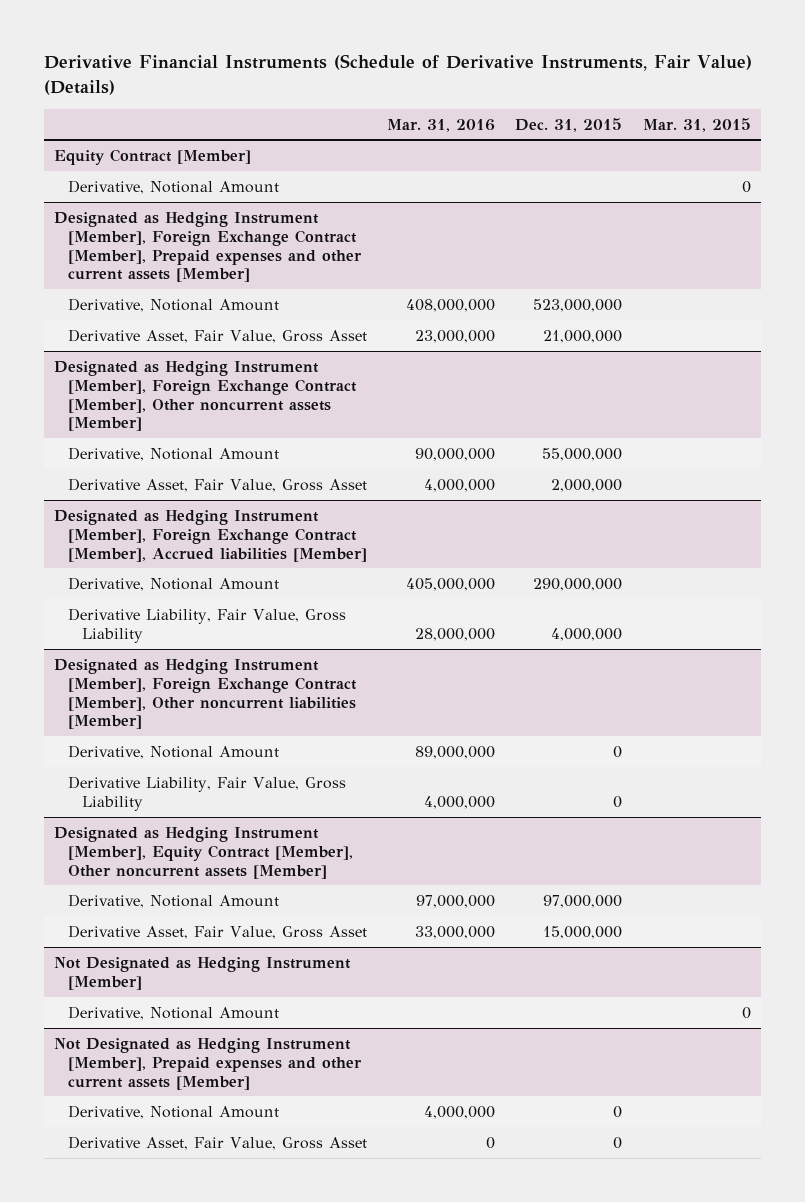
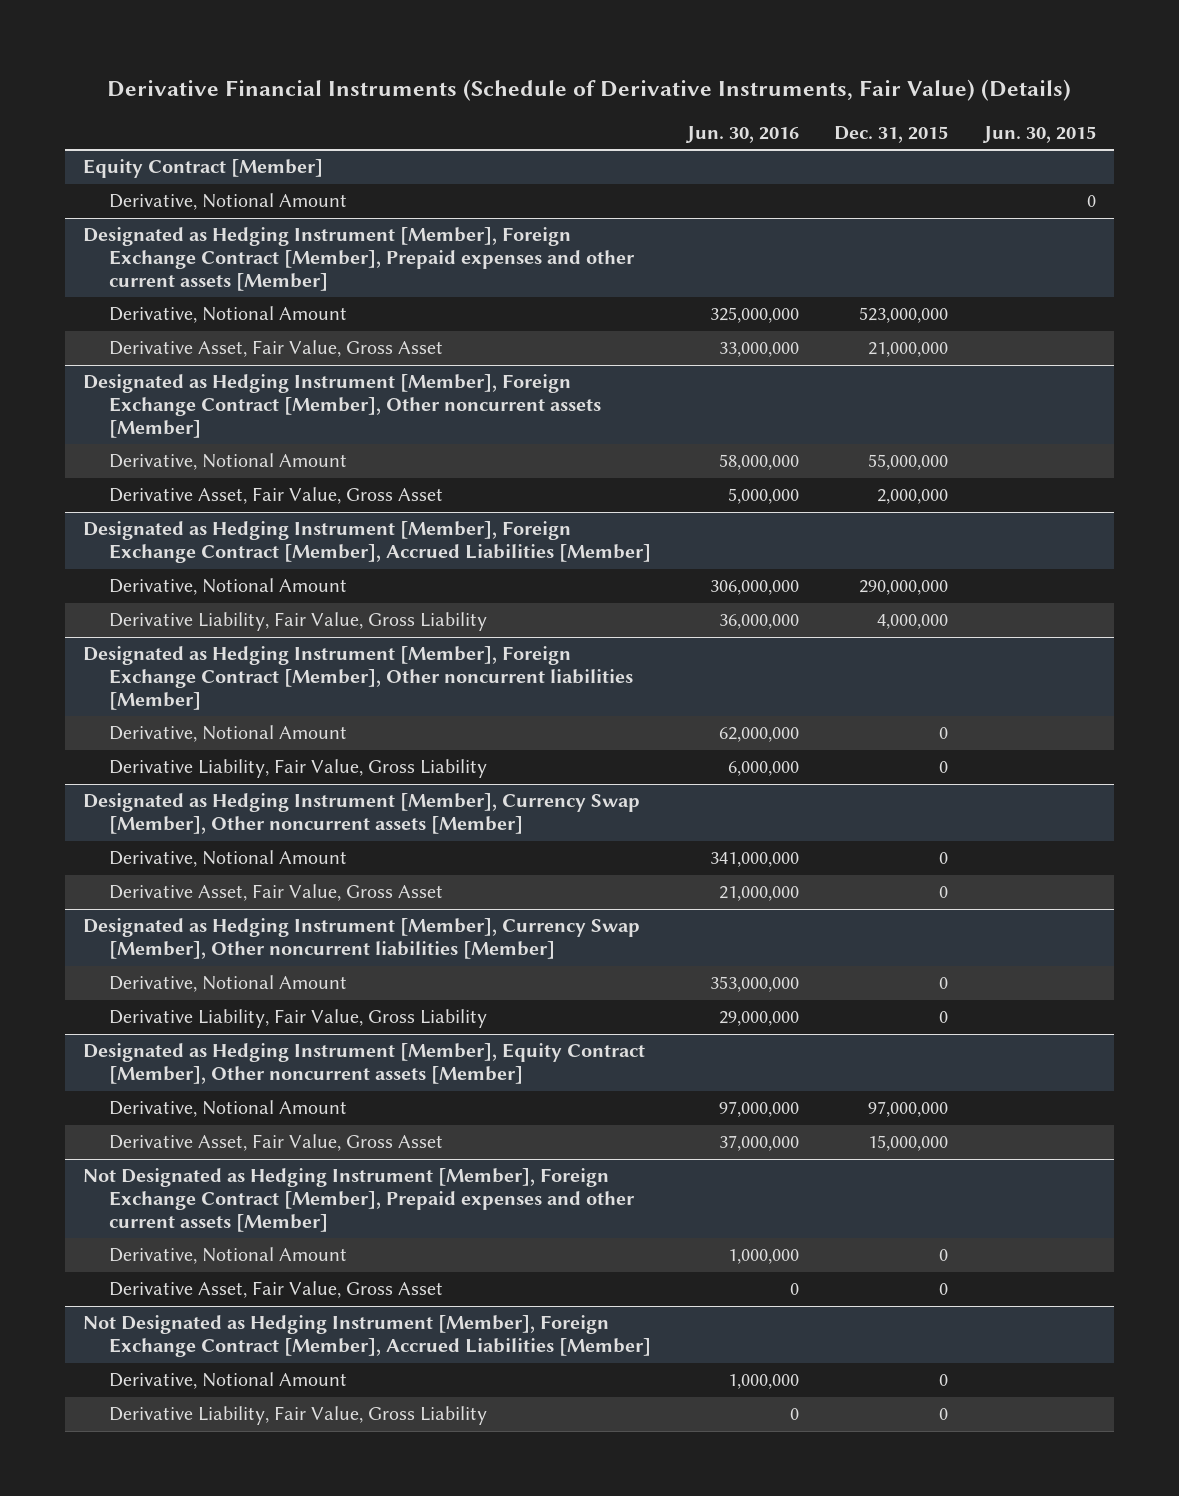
[387,118,496,132] Mar. 31, 2016 -> none
[642,117,751,132] Mar. 31, 2015 -> none
none -> [684,125,799,143] Jun. 30, 2016
none -> [982,125,1097,143] Jun. 30, 2015
[53,509,367,562] Designated as Hedging Instrument [Member], Foreign Exchange Contract [Member], Accrued liabilities [Member] -> [82,521,651,564] Designated as Hedging Instrument [Member], Foreign Exchange Contract [Member], Accrued Liabilities [Member]
none -> [82,793,640,835] Designated as Hedging Instrument [Member], Currency Swap [Member], Other noncurrent assets [Member]
none -> [108,850,347,868] Derivative, Notional Amount
none -> [108,884,443,902] Derivative Asset, Fair Value, Gross Asset
none -> [82,918,640,960] Designated as Hedging Instrument [Member], Currency Swap [Member], Other noncurrent liabilities [Member]
none -> [108,975,347,993] Derivative, Notional Amount
none -> [108,1009,487,1029] Derivative Liability, Fair Value, Gross Liability
[53,956,351,990] Not Designated as Hedging Instrument [Member] -> none
[67,1005,279,1020] Derivative, Notional Amount -> none
[53,1037,362,1090] Not Designated as Hedging Instrument [Member], Prepaid expenses and other current assets [Member] -> [82,1168,635,1233] Not Designated as Hedging Instrument [Member], Foreign Exchange Contract [Member], Prepaid expenses and other current assets [Member]
none -> [82,1315,651,1358] Not Designated as Hedging Instrument [Member], Foreign Exchange Contract [Member], Accrued Liabilities [Member]
none -> [108,1372,347,1390] Derivative, Notional Amount
none -> [108,1406,487,1426] Derivative Liability, Fair Value, Gross Liability

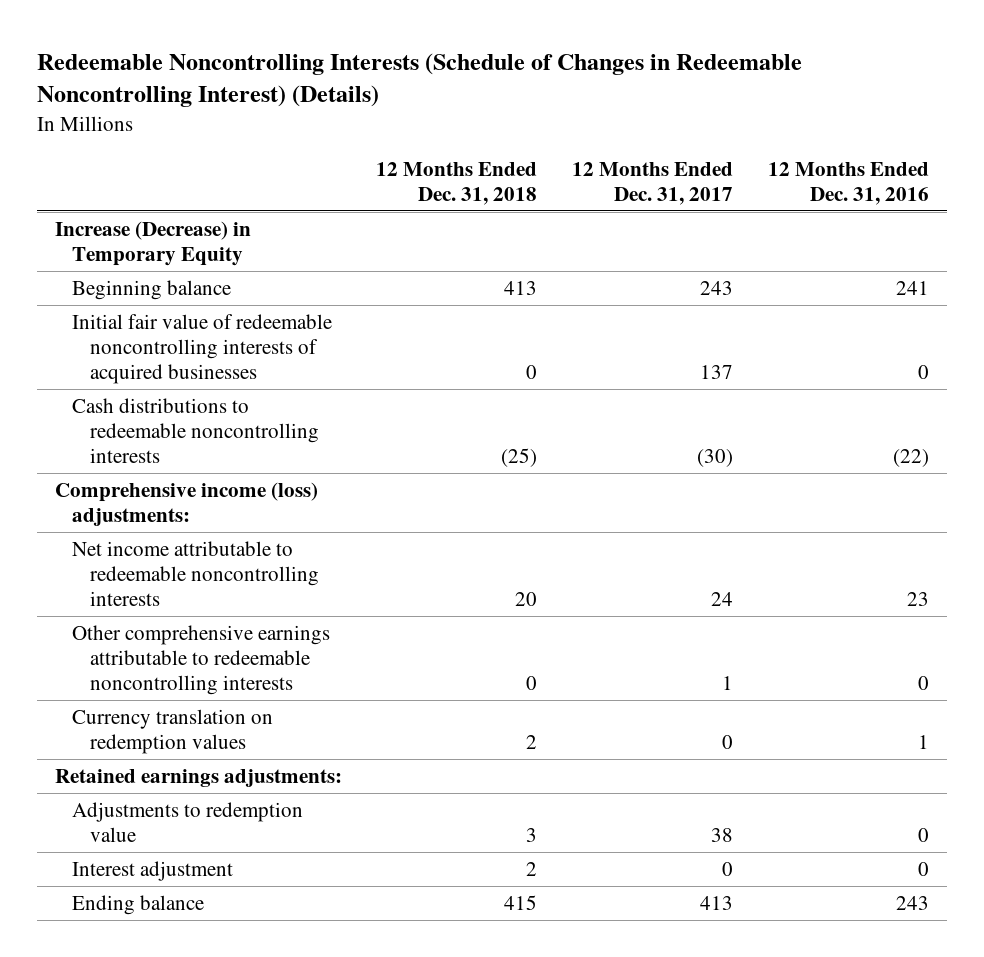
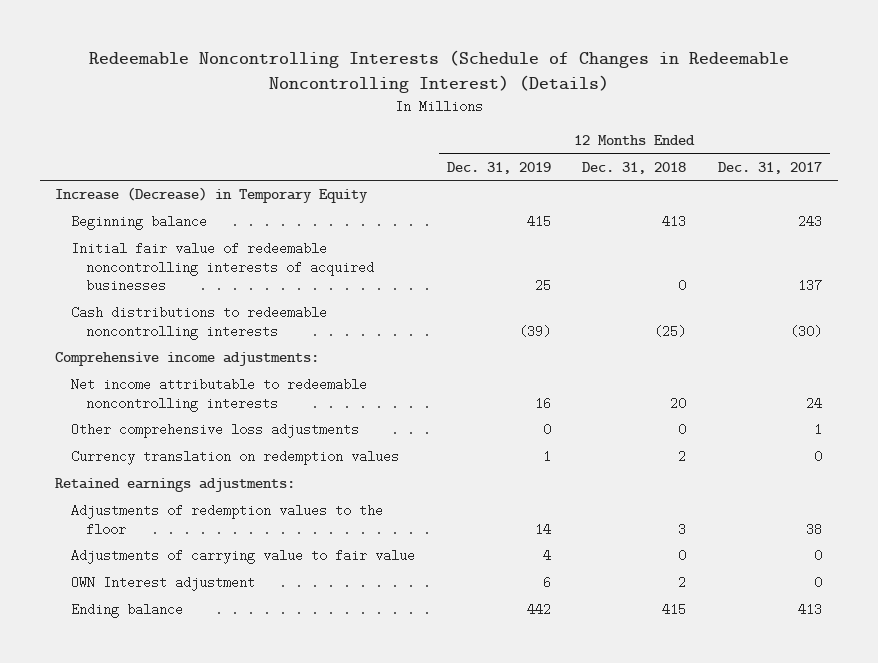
[768,161,930,205] 12 Months Ended Dec. 31, 2016 -> none
none -> [446,161,551,174] Dec. 31, 2019
[54,481,318,527] Comprehensive income (loss) adjustments: -> [55,352,320,367] Comprehensive income adjustments:
[72,624,331,696] Other comprehensive earnings attributable to redeemable noncontrolling interests -> [70,423,359,439] Other comprehensive loss adjustments
[72,801,304,843] Adjustments to redemption value -> [70,504,383,536] Adjustments of redemption values to the floor
none -> [70,549,415,565] Adjustments of carrying value to fair value
[72,860,234,881] Interest adjustment -> [70,576,255,592] OWN Interest adjustment

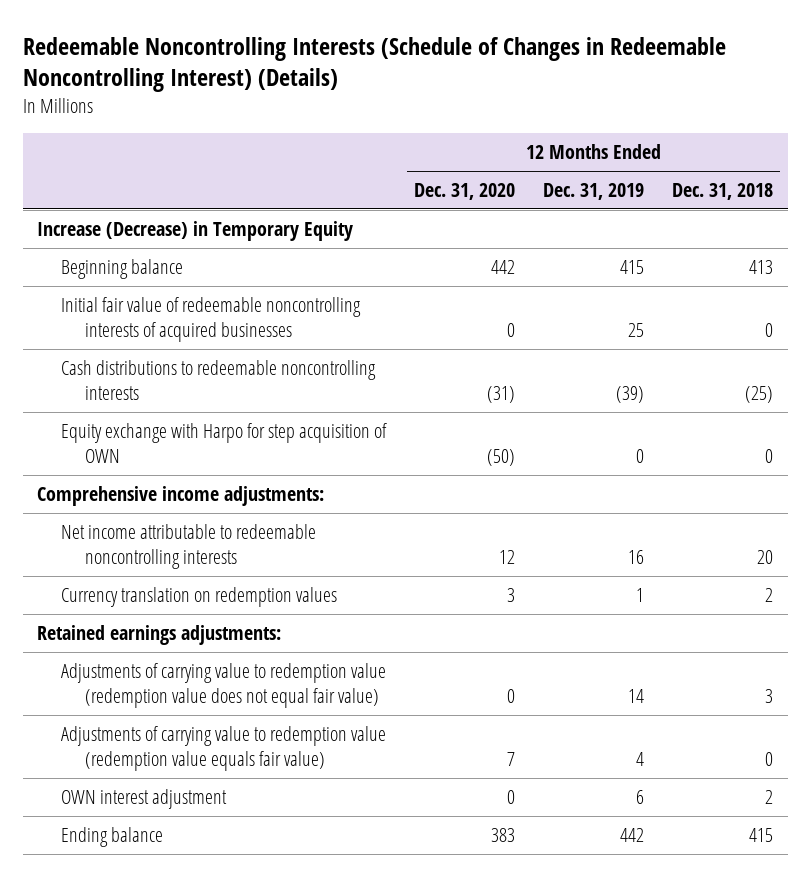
[718,161,823,174] Dec. 31, 2017 -> none
none -> [414,182,516,200] Dec. 31, 2020
none -> [61,422,388,464] Equity exchange with Harpo for step acquisition of OWN
[70,423,359,439] Other comprehensive loss adjustments -> none
[70,504,383,536] Adjustments of redemption values to the floor -> [61,662,387,709] Adjustments of carrying value to redemption value (redemption value does not equal fair value)
[70,549,415,565] Adjustments of carrying value to fair value -> [61,725,387,772] Adjustments of carrying value to redemption value (redemption value equals fair value)
[70,576,255,592] OWN Interest adjustment -> [61,788,228,809] OWN interest adjustment

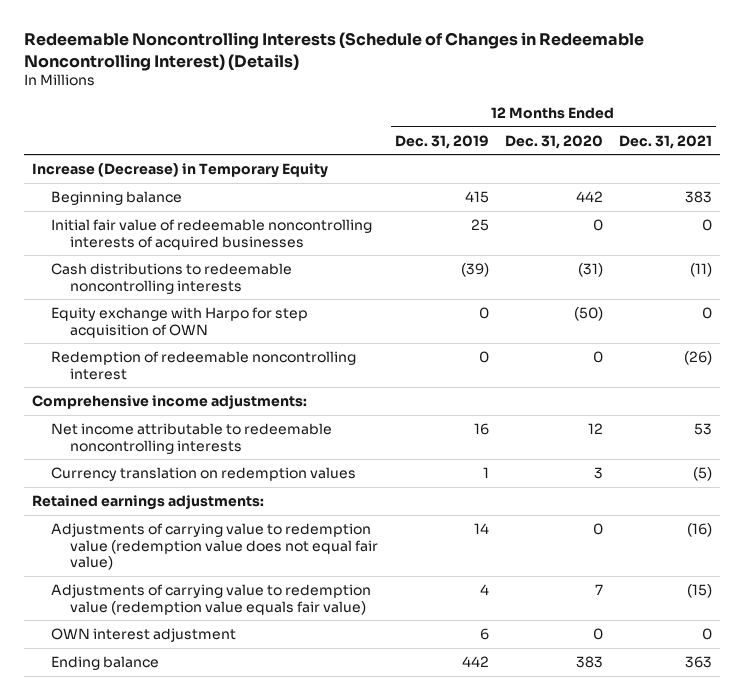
[672,182,774,200] Dec. 31, 2018 -> none
none -> [618,134,712,149] Dec. 31, 2021
none -> [51,350,357,380] Redemption of redeemable noncontrolling interest

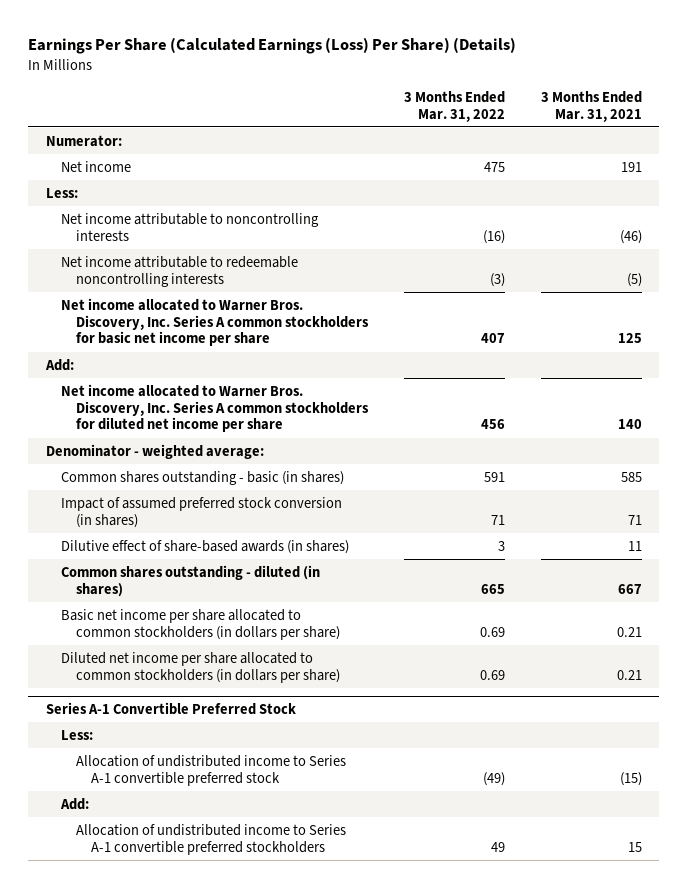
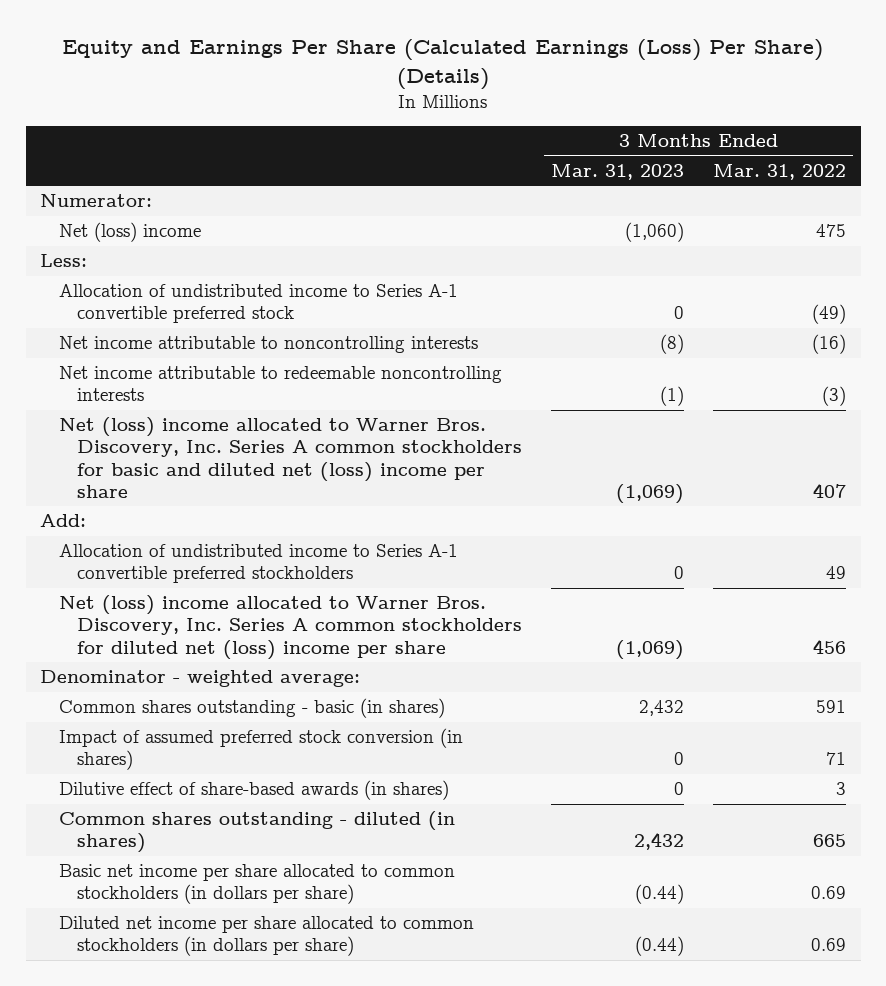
[27,37,516,55] Earnings Per Share (Calculated Earnings (Loss) Per Share) (Details) -> [62,39,824,90] Equity and Earnings Per Share (Calculated Earnings (Loss) Per Share) (Details)
[540,90,642,122] 3 Months Ended Mar. 31, 2021 -> none
none -> [551,163,685,180] Mar. 31, 2023
[60,160,131,172] Net income -> [58,222,201,243] Net (loss) income
none -> [58,284,458,324] Allocation of undistributed income to Series A-1 convertible preferred stock
[60,297,370,347] Net income allocated to Warner Bros. Discovery, Inc. Series A common stockholders for basic net income per share -> [58,417,523,498] Net (loss) income allocated to Warner Bros. Discovery, Inc. Series A common stockholders for basic and diluted net (loss) income per share
none -> [58,544,458,584] Allocation of undistributed income to Series A-1 convertible preferred stockholders
[60,383,370,433] Net income allocated to Warner Bros. Discovery, Inc. Series A common stockholders for diluted net income per share -> [58,595,523,660] Net (loss) income allocated to Warner Bros. Discovery, Inc. Series A common stockholders for diluted net (loss) income per share
[45,702,296,716] Series A-1 Convertible Preferred Stock -> none
[60,729,93,740] Less: -> none
[76,754,347,786] Allocation of undistributed income to Series A-1 convertible preferred stock -> none
[59,797,89,810] Add: -> none
[76,823,347,855] Allocation of undistributed income to Series A-1 convertible preferred stockholders -> none

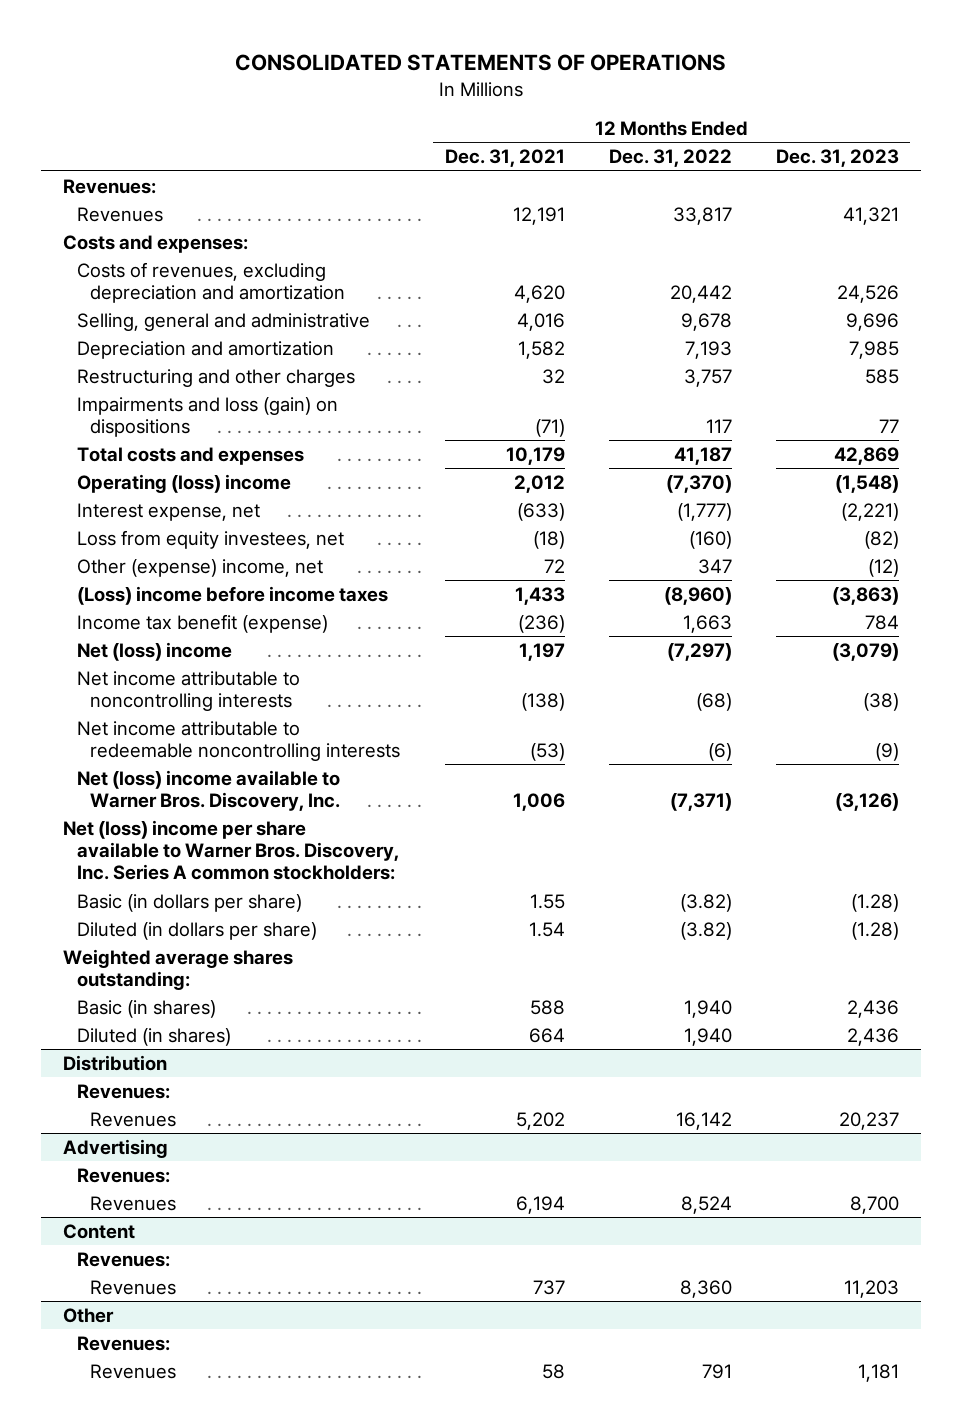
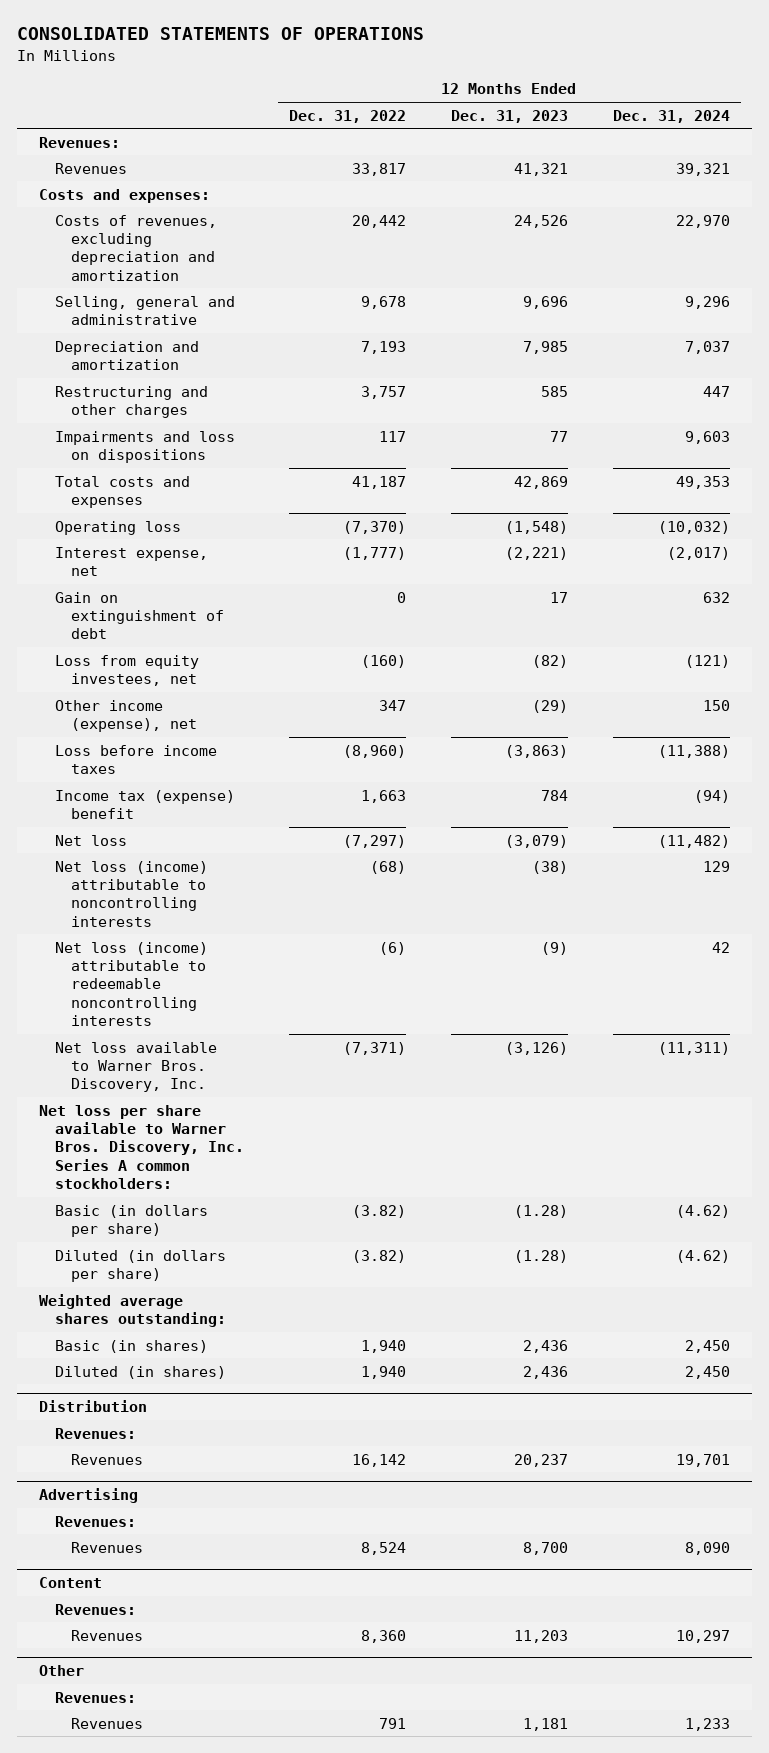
[444,149,565,168] Dec. 31, 2021 -> none
none -> [612,109,730,123] Dec. 31, 2024
[76,396,338,438] Impairments and loss (gain) on dispositions -> [55,430,236,464] Impairments and loss on dispositions
[76,473,291,493] Operating (loss) income -> [55,520,182,535] Operating loss
none -> [55,591,224,640] Gain on extinguishment of debt
[76,558,323,577] Other (expense) income, net -> [55,699,197,733] Other income (expense), net
[868,558,900,577] (12) -> [531,699,568,713] (29)
[76,585,388,605] (Loss) income before income taxes -> [55,744,218,775] Loss before income taxes
[76,613,328,633] Income tax benefit (expense) -> [55,789,236,820] Income tax (expense) benefit
[76,641,232,661] Net (loss) income -> [55,834,128,846] Net loss
[76,670,300,712] Net income attributable to noncontrolling interests -> [55,860,209,927] Net loss (income) attributable to noncontrolling interests
[76,720,401,762] Net income attributable to redeemable noncontrolling interests -> [55,941,209,1026] Net loss (income) attributable to redeemable noncontrolling interests
[76,769,341,812] Net (loss) income available to Warner Bros. Discovery, Inc. -> [55,1041,218,1093] Net loss available to Warner Bros. Discovery, Inc.
[63,819,399,881] Net (loss) income per share available to Warner Bros. Discovery, Inc. Series A common stockholders: -> [39,1104,245,1189] Net loss per share available to Warner Bros. Discovery, Inc. Series A common stockholders:

